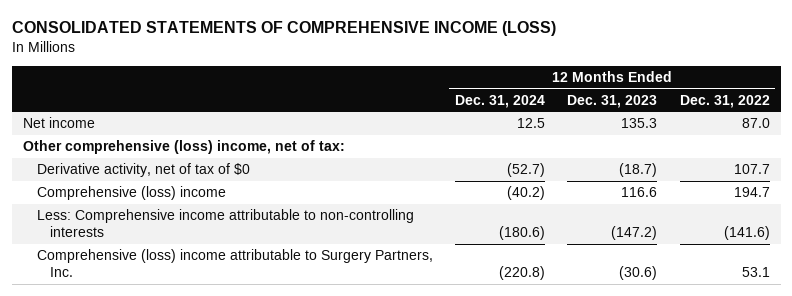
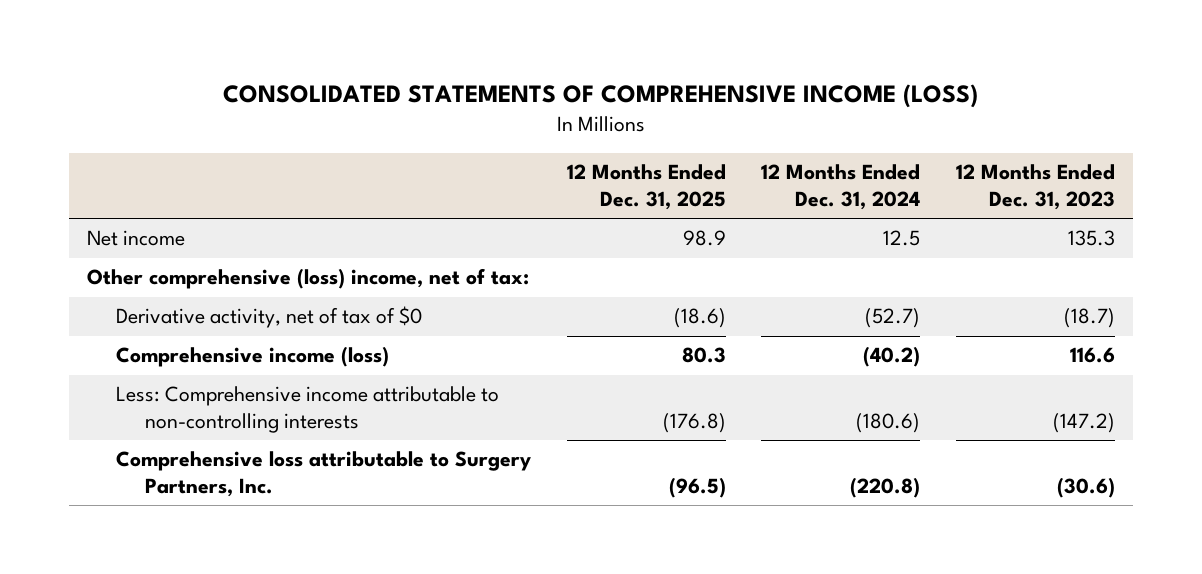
[679,94,770,108] Dec. 31, 2022 -> none
none -> [566,164,726,210] 12 Months Ended Dec. 31, 2025
[36,186,226,201] Comprehensive (loss) income -> [115,346,389,368] Comprehensive income (loss)
[36,249,433,278] Comprehensive (loss) income attributable to Surgery Partners, Inc. -> [115,451,531,497] Comprehensive loss attributable to Surgery Partners, Inc.

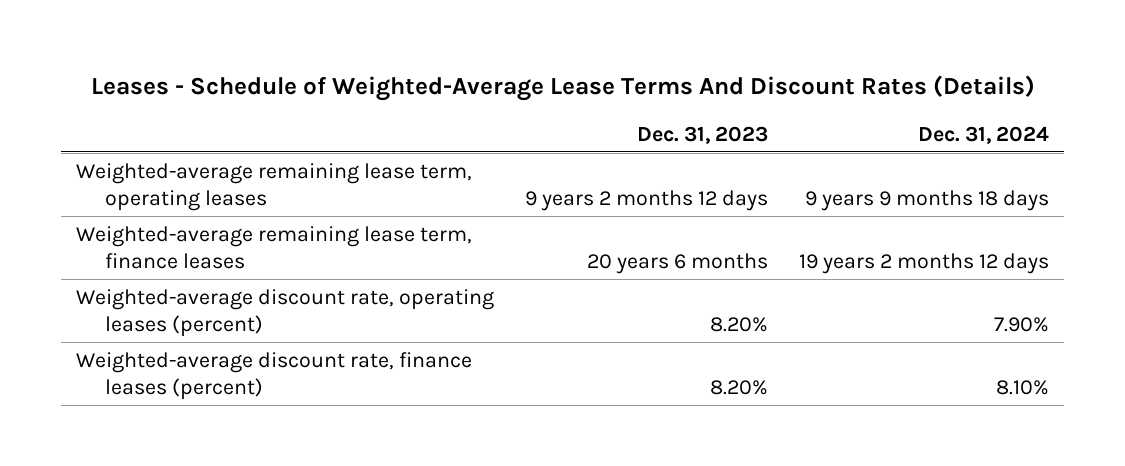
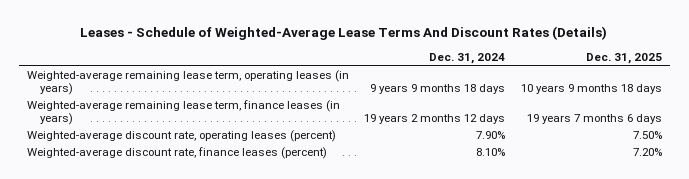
[637,125,769,144] Dec. 31, 2023 -> none
none -> [586,52,663,64] Dec. 31, 2025
[76,162,473,211] Weighted-average remaining lease term, operating leases -> [26,69,349,95] Weighted-average remaining lease term, operating leases (in years)
[76,225,473,269] Weighted-average remaining lease term, finance leases -> [26,99,340,125] Weighted-average remaining lease term, finance leases (in years)

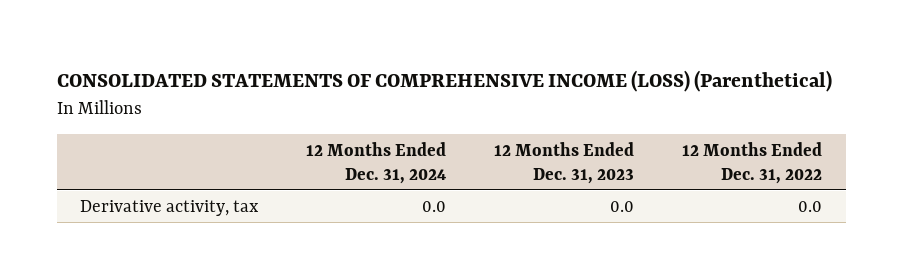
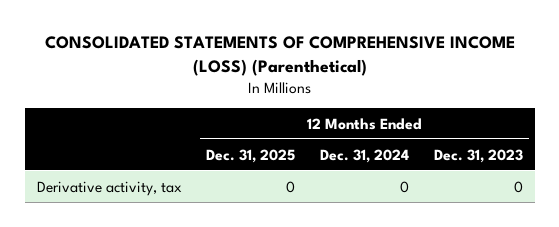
[681,141,822,184] 12 Months Ended Dec. 31, 2022 -> none
none -> [206,148,296,163] Dec. 31, 2025
[422,201,447,213] 0.0 -> [400,180,410,193] 0
[609,201,634,213] 0.0 -> [513,180,523,193] 0

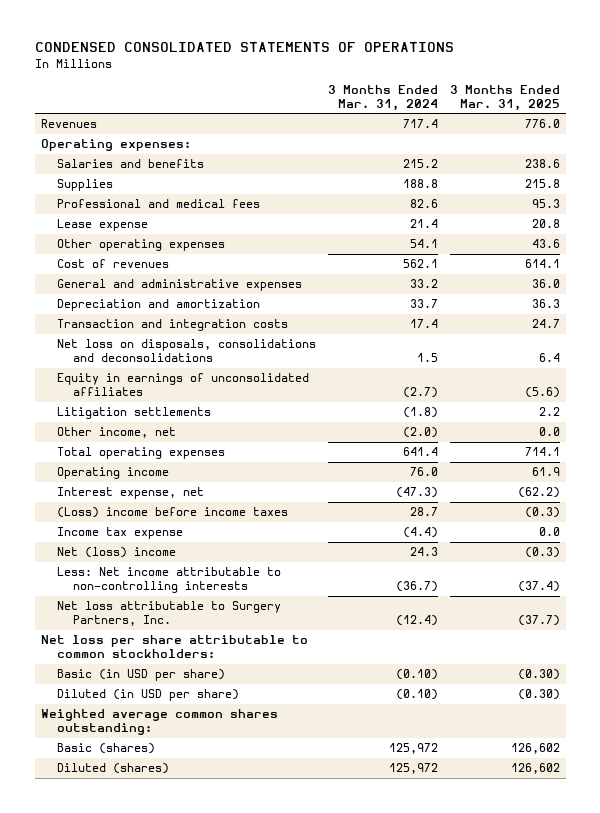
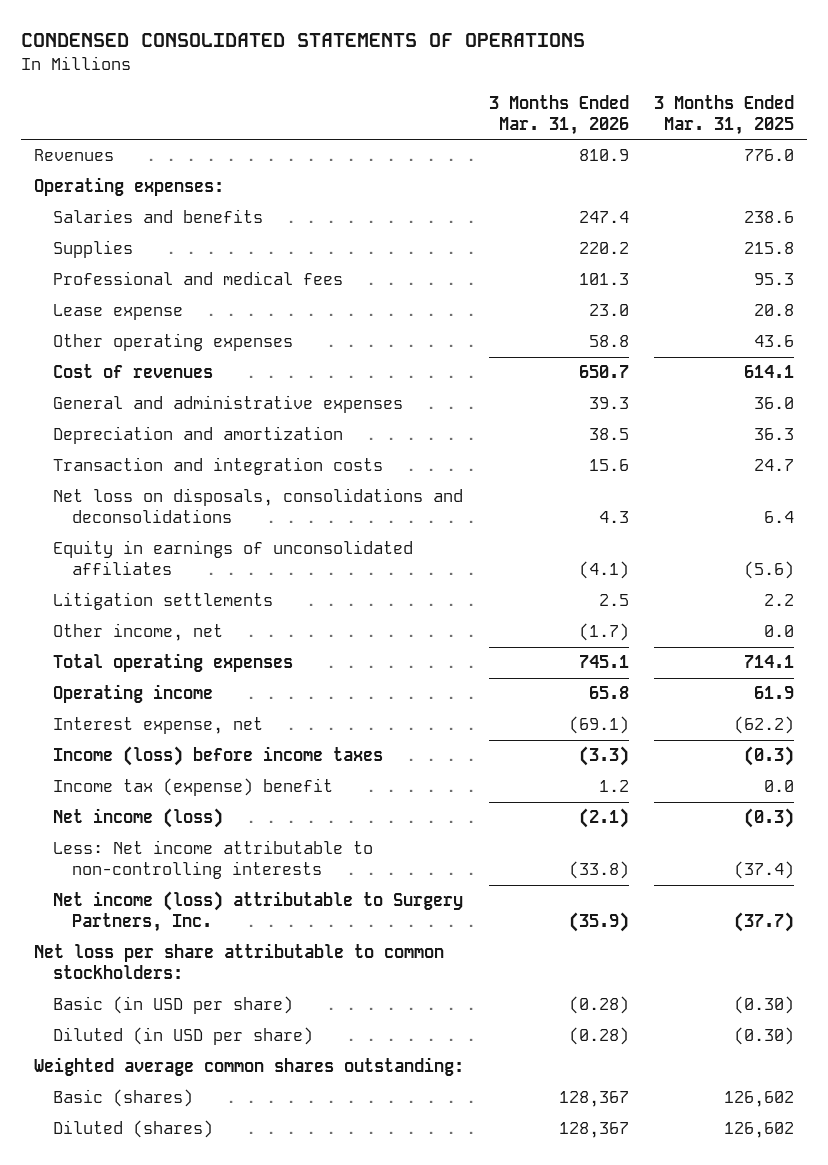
[327,84,438,111] 3 Months Ended Mar. 31, 2024 -> none
none -> [488,94,629,135] 3 Months Ended Mar. 31, 2026
[56,507,288,519] (Loss) income before income taxes -> [52,746,383,767] Income (loss) before income taxes
[56,527,183,540] Income tax expense -> [52,778,333,797] Income tax (expense) benefit
[56,547,176,559] Net (loss) income -> [52,808,223,829] Net income (loss)
[56,601,281,627] Net loss attributable to Surgery Partners, Inc. -> [52,891,463,933] Net income (loss) attributable to Surgery Partners, Inc.

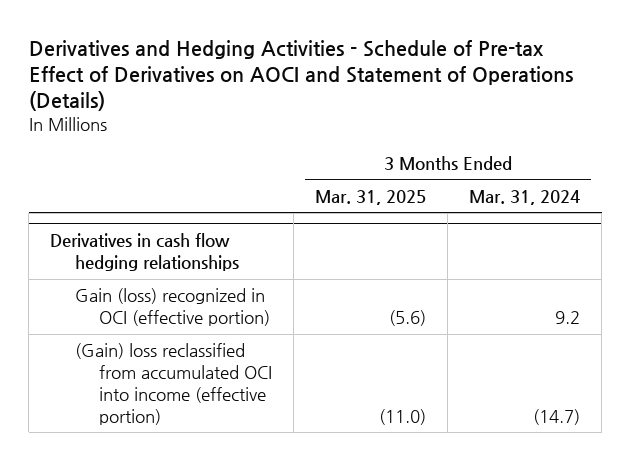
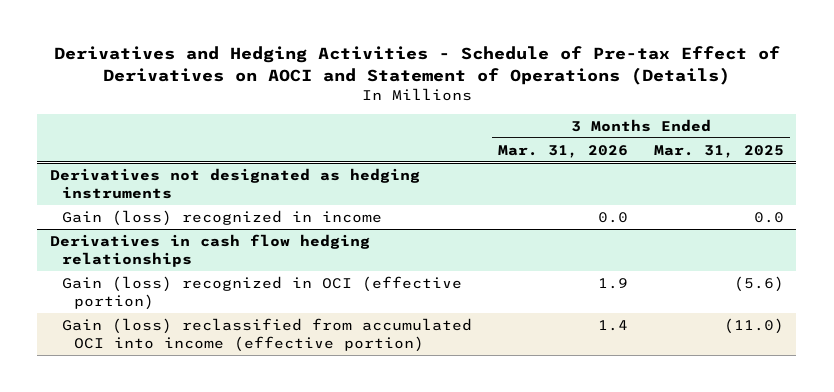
[469,189,581,205] Mar. 31, 2024 -> none
none -> [497,144,628,158] Mar. 31, 2026
none -> [50,167,421,199] Derivatives not designated as hedging instruments
none -> [62,209,383,226] Gain (loss) recognized in income
[74,343,273,425] (Gain) loss reclassified from accumulated OCI into income (effective portion) -> [62,317,473,352] Gain (loss) reclassified from accumulated OCI into income (effective portion)

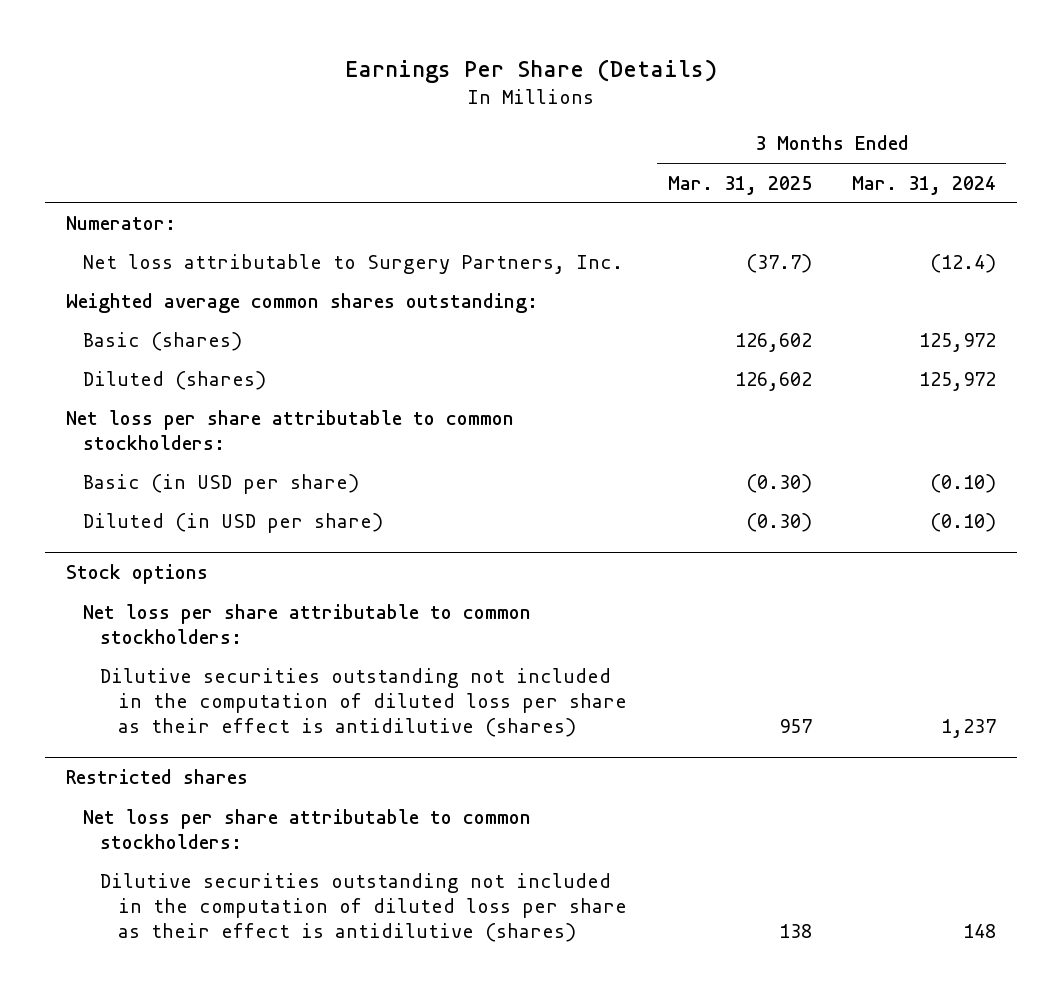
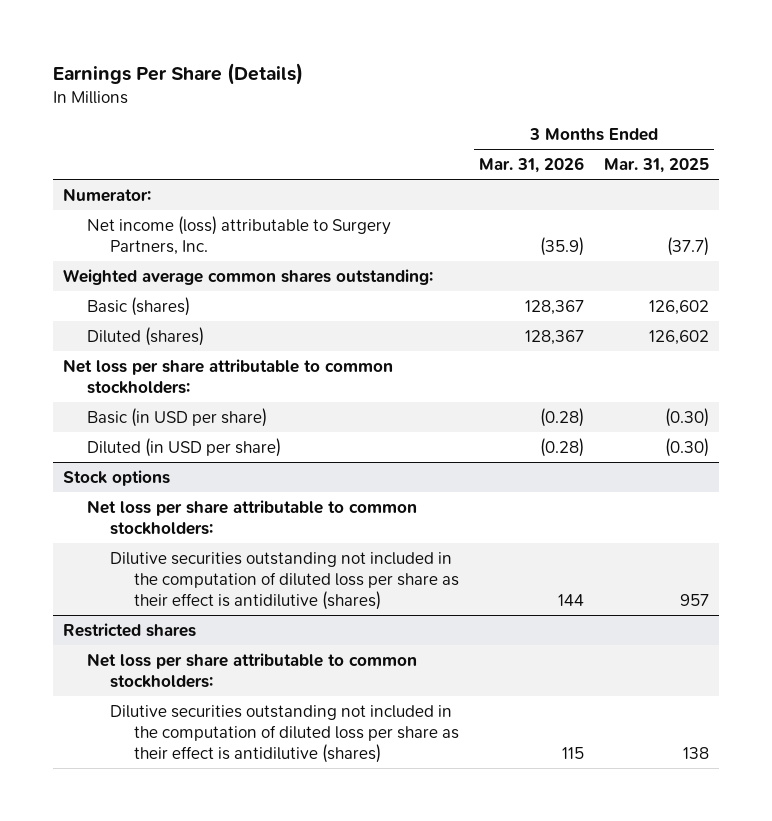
[852,175,997,195] Mar. 31, 2024 -> none
none -> [479,157,585,174] Mar. 31, 2026
[83,253,624,274] Net loss attributable to Surgery Partners, Inc. -> [86,215,391,255] Net income (loss) attributable to Surgery Partners, Inc.

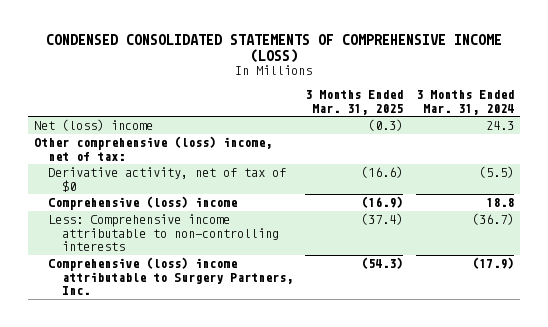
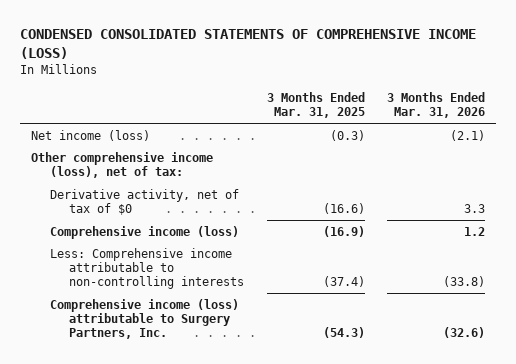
[415,90,514,115] 3 Months Ended Mar. 31, 2024 -> none
none -> [387,92,486,119] 3 Months Ended Mar. 31, 2026
[34,119,154,132] Net (loss) income -> [31,129,151,141] Net income (loss)
[34,136,273,161] Other comprehensive (loss) income, net of tax: -> [31,151,214,178] Other comprehensive income (loss), net of tax:
[48,196,238,211] Comprehensive (loss) income -> [50,225,240,239] Comprehensive income (loss)
[48,257,293,296] Comprehensive (loss) income attributable to Surgery Partners, Inc. -> [50,298,240,340] Comprehensive income (loss) attributable to Surgery Partners, Inc.

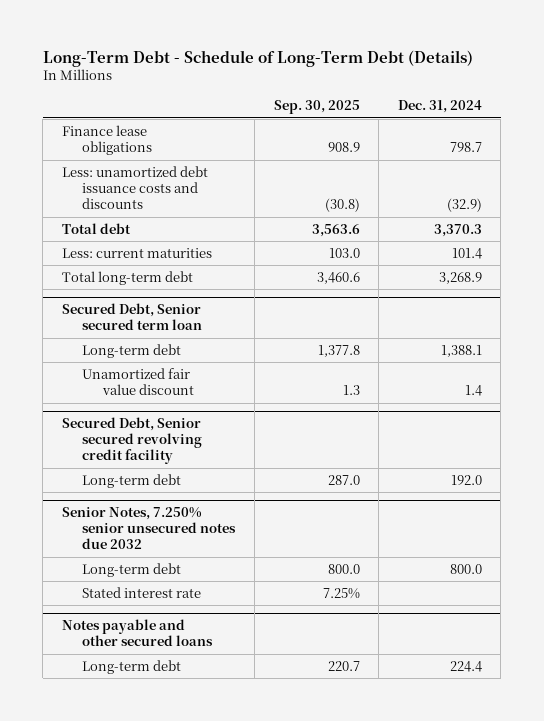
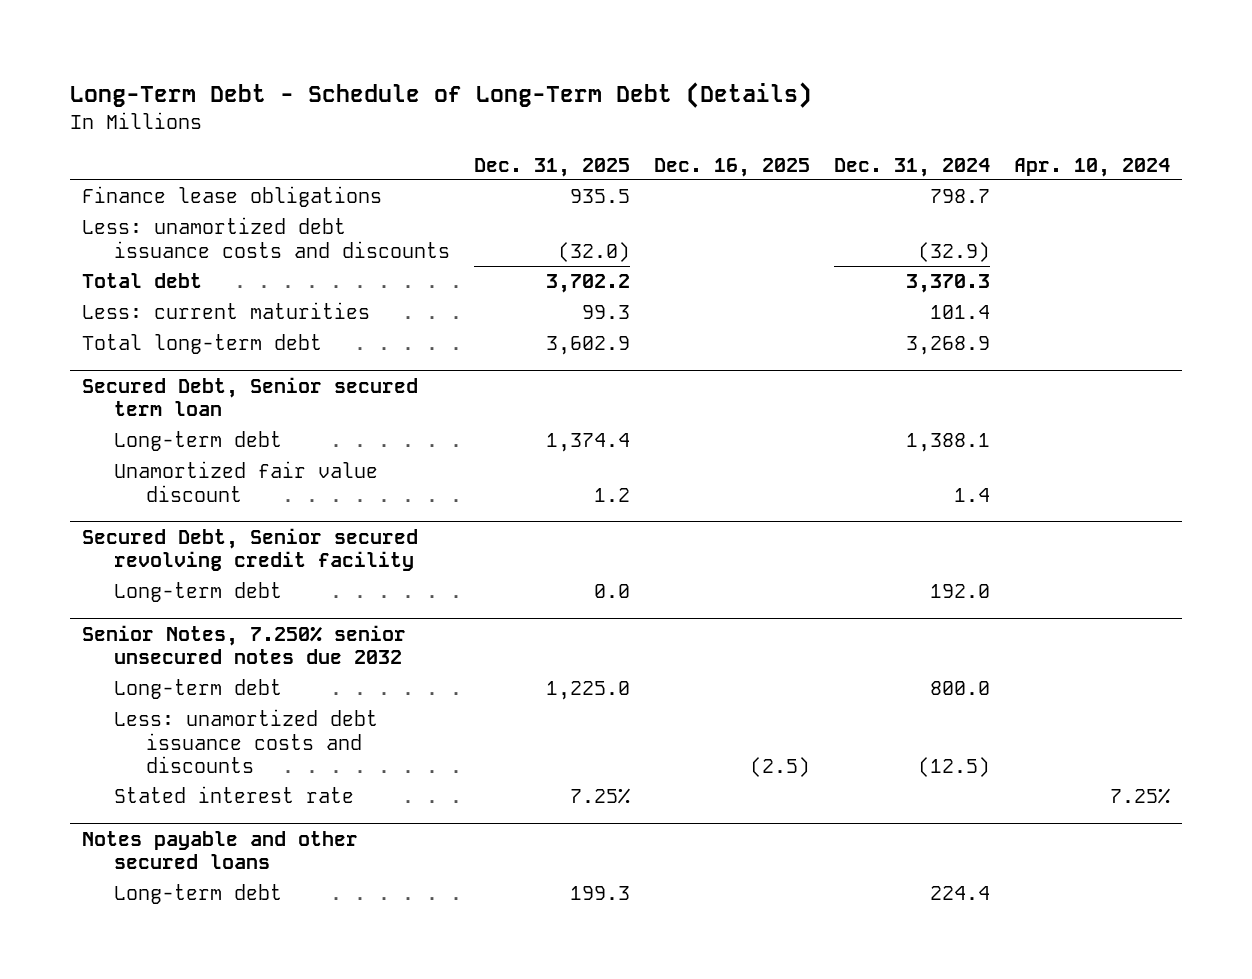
[273,100,360,115] Sep. 30, 2025 -> none
none -> [474,157,631,177] Dec. 31, 2025
none -> [654,157,811,177] Dec. 16, 2025
none -> [1014,157,1171,177] Apr. 10, 2024
none -> [114,709,379,774] Less: unamortized debt issuance costs and discounts

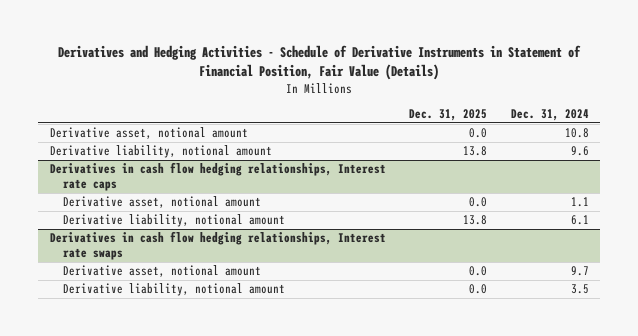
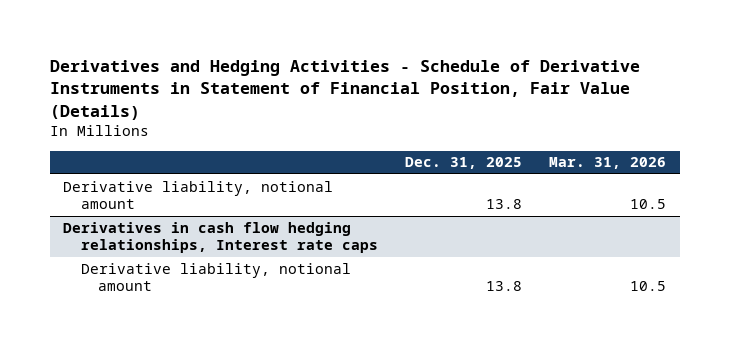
[510,109,589,122] Dec. 31, 2024 -> none
none -> [549,157,667,170] Mar. 31, 2026
[49,127,248,140] Derivative asset, notional amount -> none
[62,196,261,209] Derivative asset, notional amount -> none
[49,231,386,260] Derivatives in cash flow hedging relationships, Interest rate swaps -> none
[62,265,261,278] Derivative asset, notional amount -> none
[62,283,285,297] Derivative liability, notional amount -> none

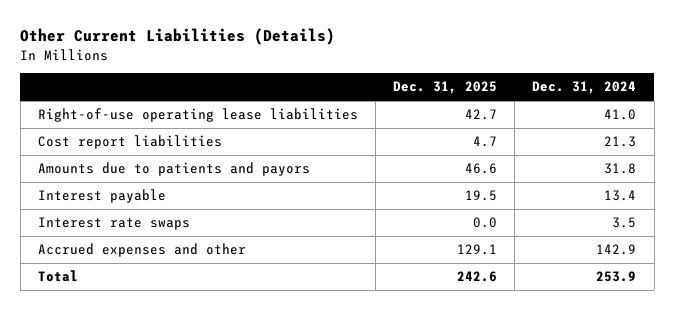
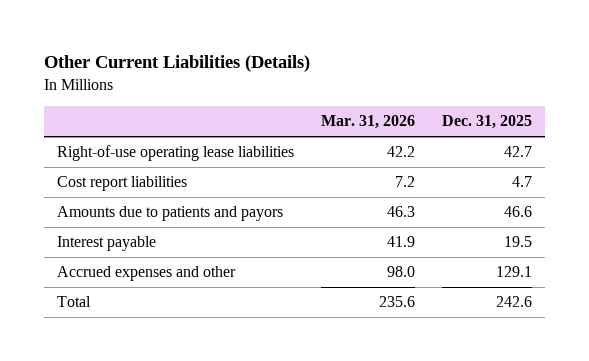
[532,81,637,95] Dec. 31, 2024 -> none
none -> [320,115,415,130] Mar. 31, 2026
[38,217,191,231] Interest rate swaps -> none

